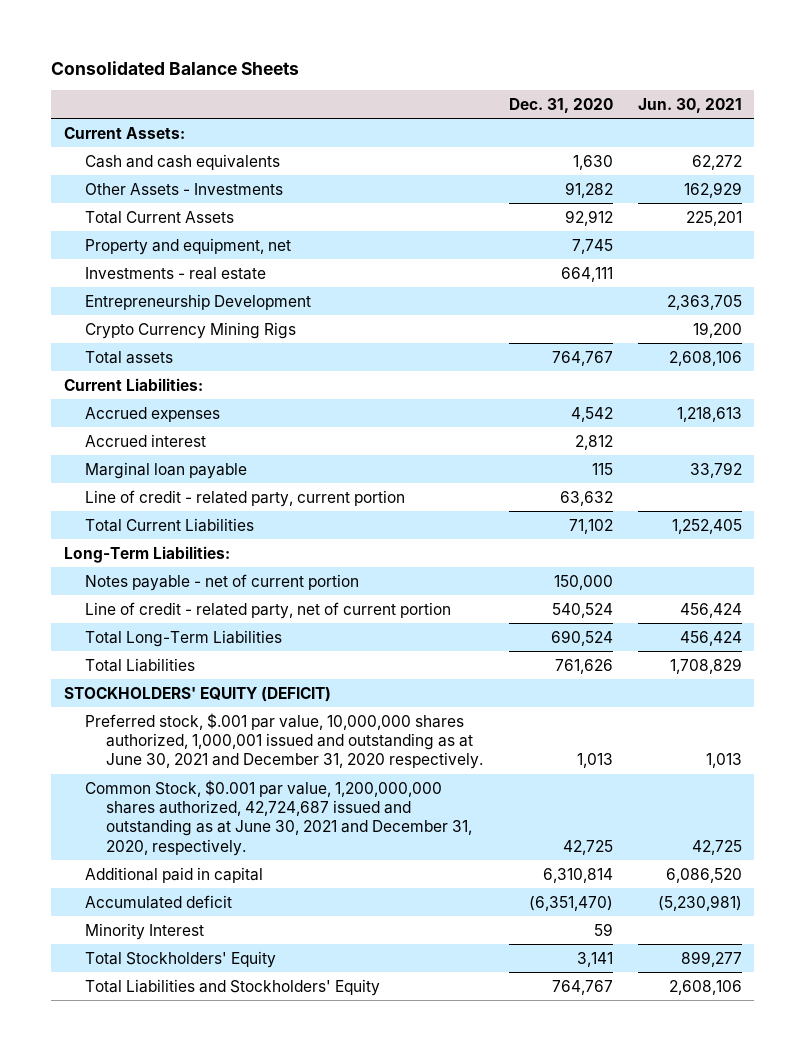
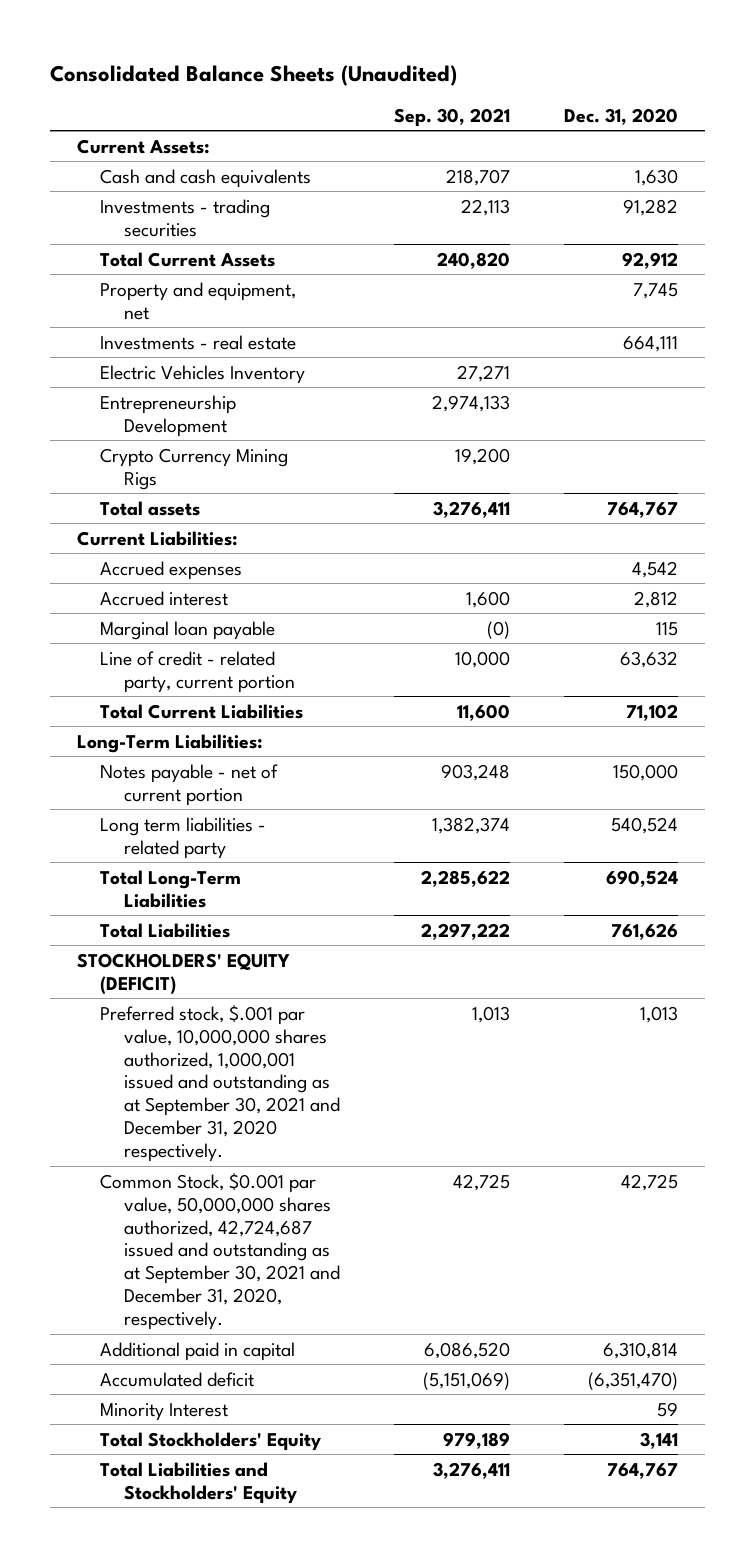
[50,60,299,75] Consolidated Balance Sheets -> [50,64,458,86] Consolidated Balance Sheets (Unaudited)
[637,97,742,113] Jun. 30, 2021 -> none
none -> [393,107,510,127] Sep. 30, 2021
[84,182,283,195] Other Assets - Investments -> [100,198,271,237] Investments - trading securities
none -> [100,364,306,384] Electric Vehicles Inventory
[84,601,451,619] Line of credit - related party, net of current portion -> [100,816,267,859] Long term liabilities - related party
[84,712,484,770] Preferred stock, $.001 par value, 10,000,000 shares authorized, 1,000,001 issued and outstanding as at June 30, 2021 and December 31, 2020 respectively. -> [100,1004,340,1163] Preferred stock, $.001 par value, 10,000,000 shares authorized, 1,000,001 issued and outstanding as at September 30, 2021 and December 31, 2020 respectively.
[84,779,473,856] Common Stock, $0.001 par value, 1,200,000,000 shares authorized, 42,724,687 issued and outstanding as at June 30, 2021 and December 31, 2020, respectively. -> [100,1172,340,1331] Common Stock, $0.001 par value, 50,000,000 shares authorized, 42,724,687 issued and outstanding as at September 30, 2021 and December 31, 2020, respectively.

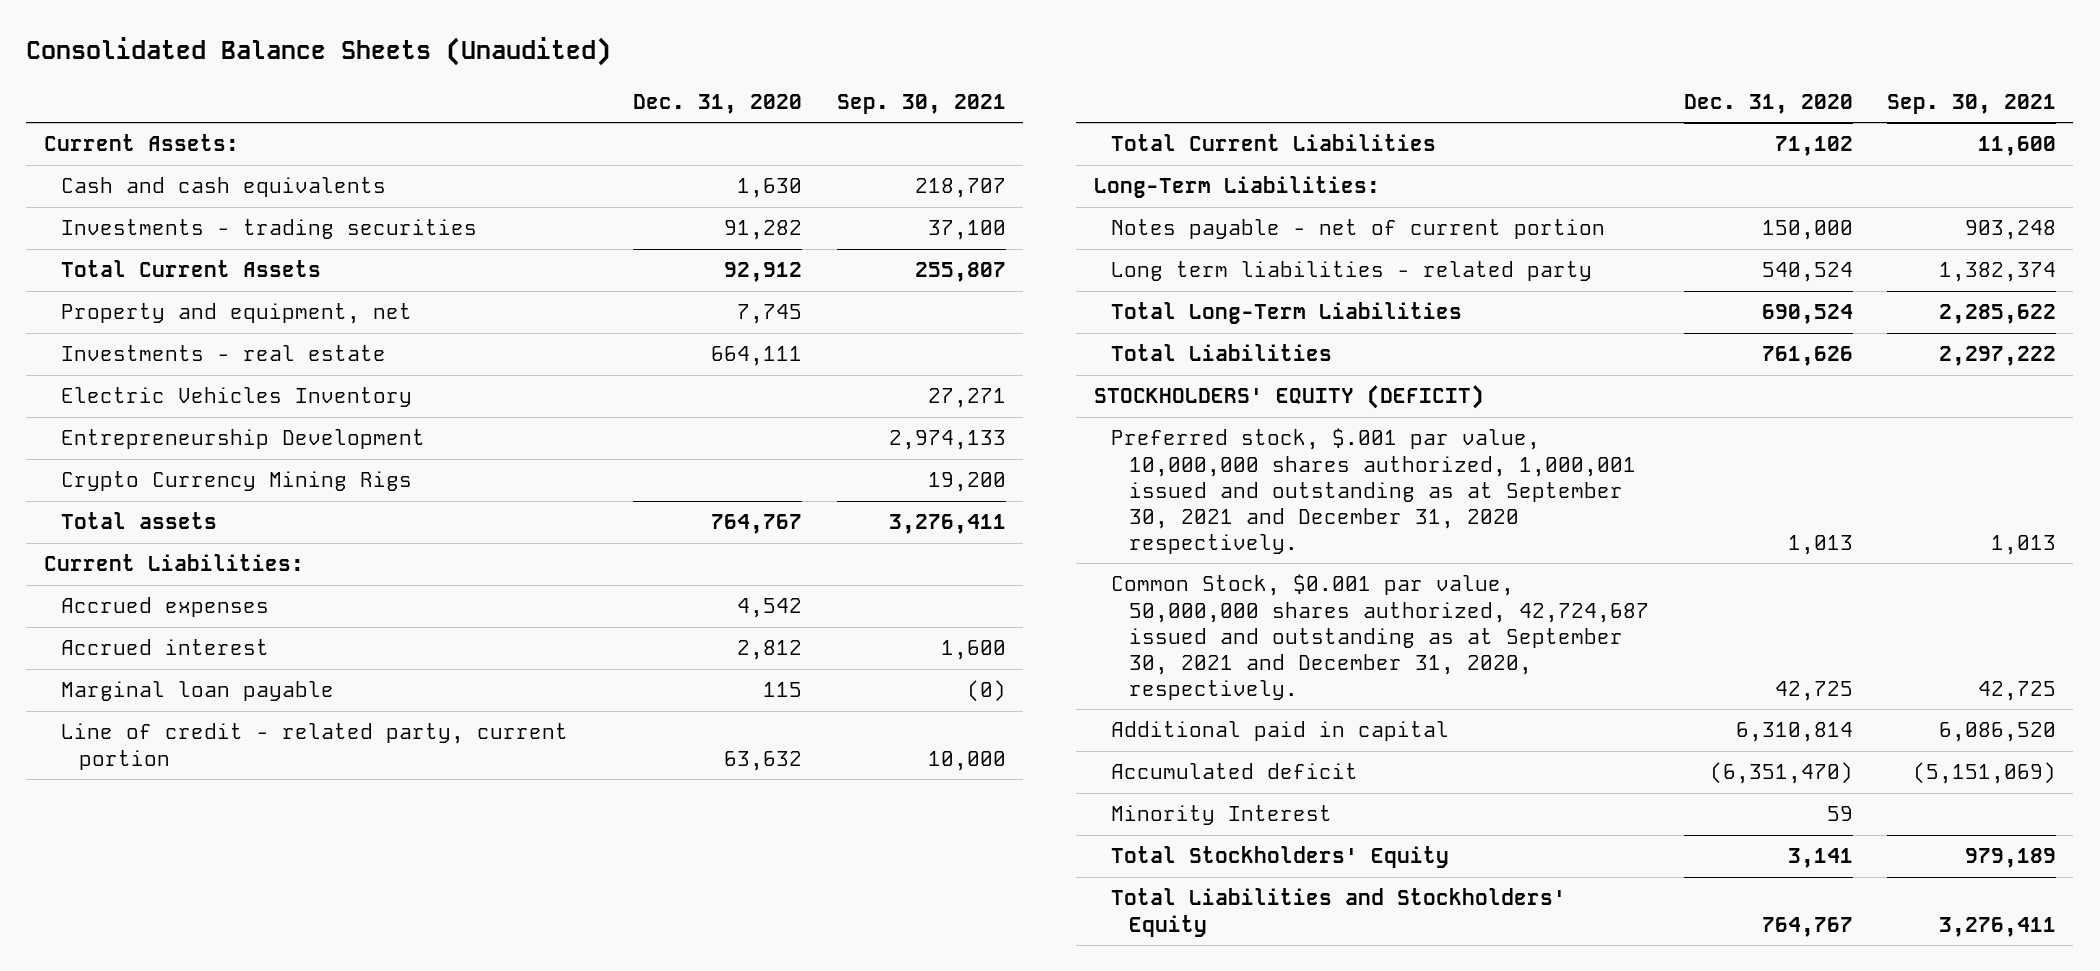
[460,198,510,216] 22,113 -> [927,220,1006,241] 37,100
[436,251,510,269] 240,820 -> [914,262,1006,283] 255,807

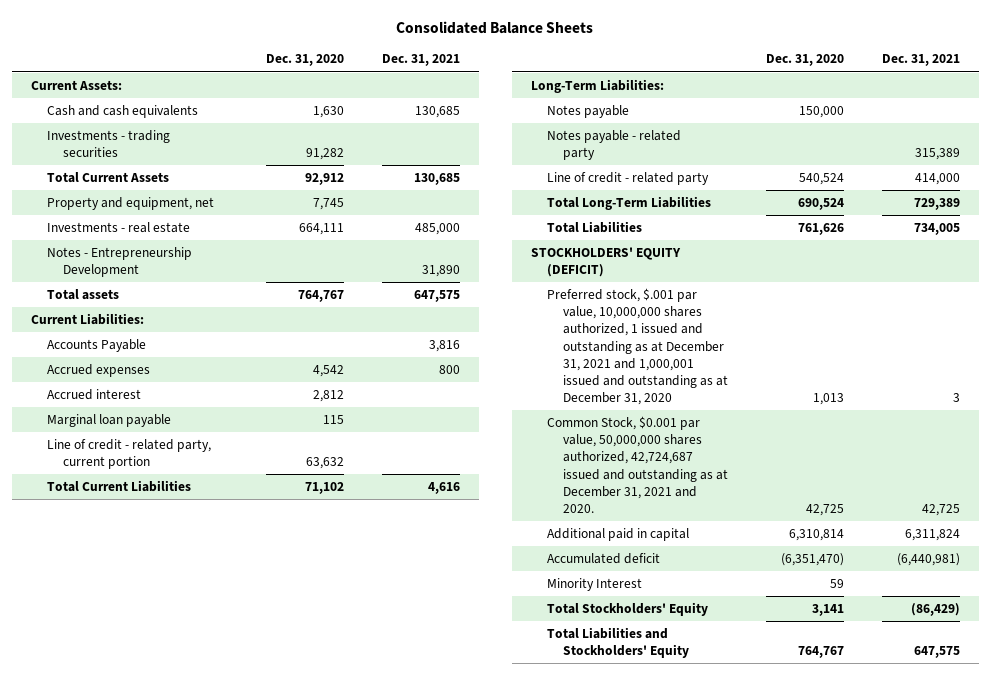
[26,37,612,67] Consolidated Balance Sheets (Unaudited) -> [396,21,594,35] Consolidated Balance Sheets
[836,93,1006,114] Sep. 30, 2021 -> none
none -> [381,54,460,67] Dec. 31, 2021
[61,387,413,408] Electric Vehicles Inventory -> none
[61,471,413,492] Crypto Currency Mining Rigs -> none
[61,429,426,450] Entrepreneurship Development -> [47,246,193,278] Notes - Entrepreneurship Development
none -> [47,338,147,352] Accounts Payable
[1111,219,1606,240] Notes payable - net of current portion -> [546,104,629,118] Notes payable
none -> [546,129,681,161] Notes payable - related party
[1111,261,1593,282] Long term liabilities - related party -> [546,171,709,185] Line of credit - related party
[1111,428,1636,554] Preferred stock, $.001 par value, 10,000,000 shares authorized, 1,000,001 issued and outstanding as at September 30, 2021 and December 31, 2020 respectively. -> [546,287,728,406] Preferred stock, $.001 par value, 10,000,000 shares authorized, 1 issued and outstanding as at December 31, 2021 and 1,000,001 issued and outstanding as at December 31, 2020
[1111,574,1649,700] Common Stock, $0.001 par value, 50,000,000 shares authorized, 42,724,687 issued and outstanding as at September 30, 2021 and December 31, 2020, respectively. -> [546,415,728,513] Common Stock, $0.001 par value, 50,000,000 shares authorized, 42,724,687 issued and outstanding as at December 31, 2021 and 2020.

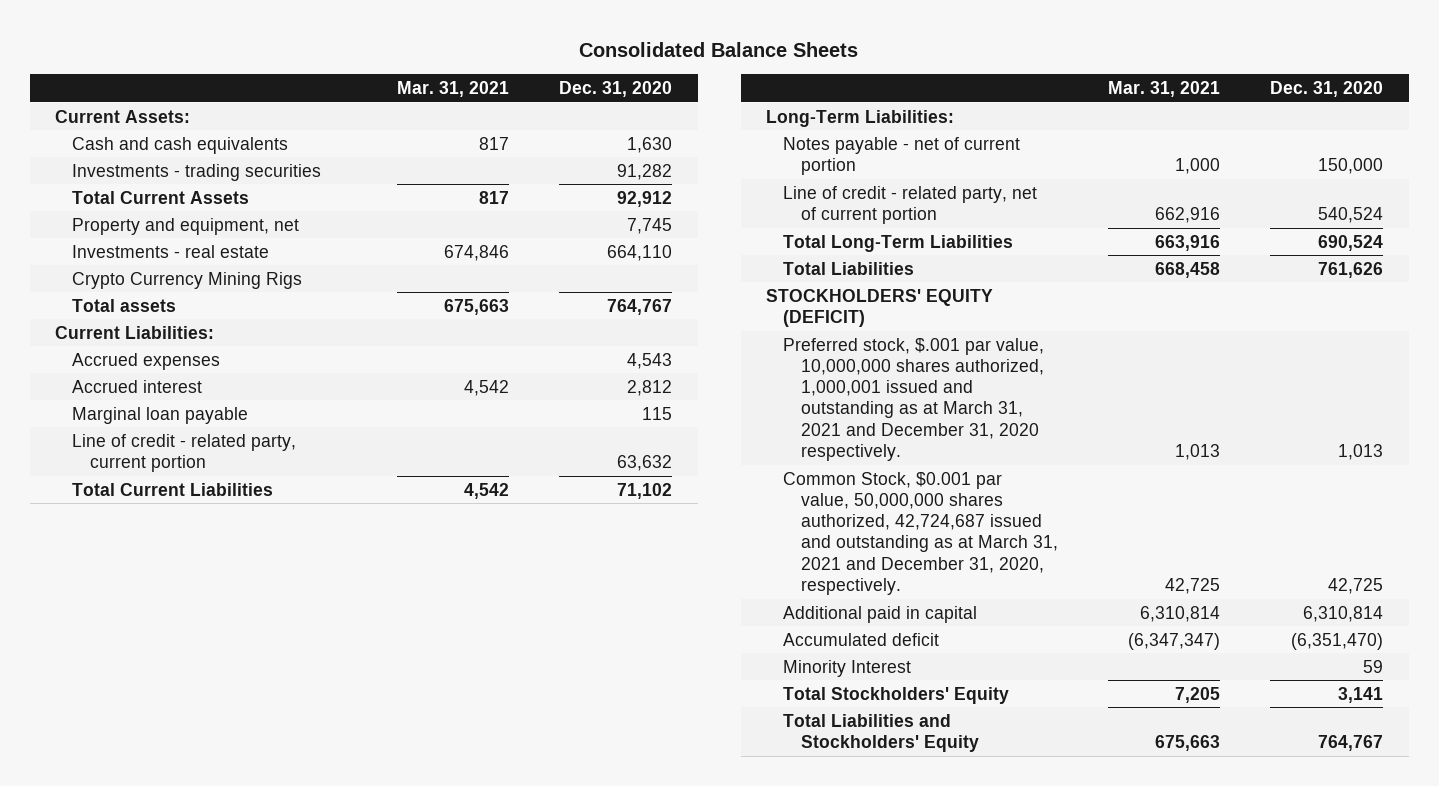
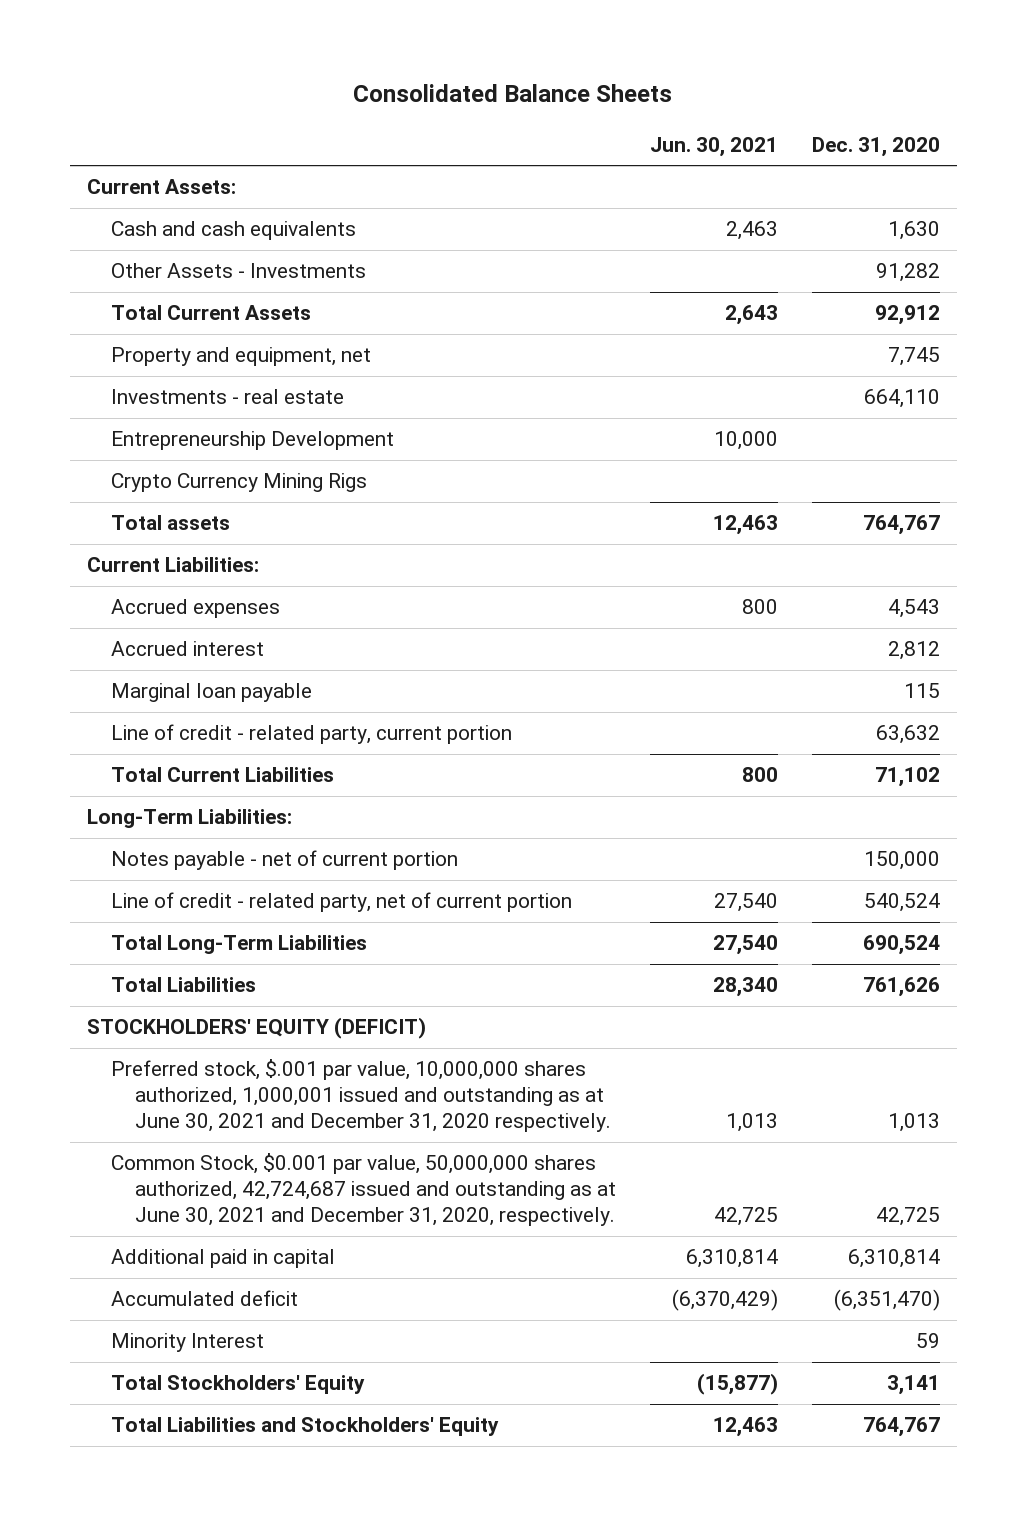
[397,81,510,98] Mar. 31, 2021 -> none
none -> [649,136,778,157] Jun. 30, 2021
[72,163,322,181] Investments - trading securities -> [110,263,366,279] Other Assets - Investments
none -> [110,431,394,451] Entrepreneurship Development
[783,337,1045,461] Preferred stock, $.001 par value, 10,000,000 shares authorized, 1,000,001 issued and outstanding as at March 31, 2021 and December 31, 2020 respectively. -> [110,1059,611,1133] Preferred stock, $.001 par value, 10,000,000 shares authorized, 1,000,001 issued and outstanding as at June 30, 2021 and December 31, 2020 respectively.
[783,471,1058,595] Common Stock, $0.001 par value, 50,000,000 shares authorized, 42,724,687 issued and outstanding as at March 31, 2021 and December 31, 2020, respectively. -> [110,1153,616,1227] Common Stock, $0.001 par value, 50,000,000 shares authorized, 42,724,687 issued and outstanding as at June 30, 2021 and December 31, 2020, respectively.

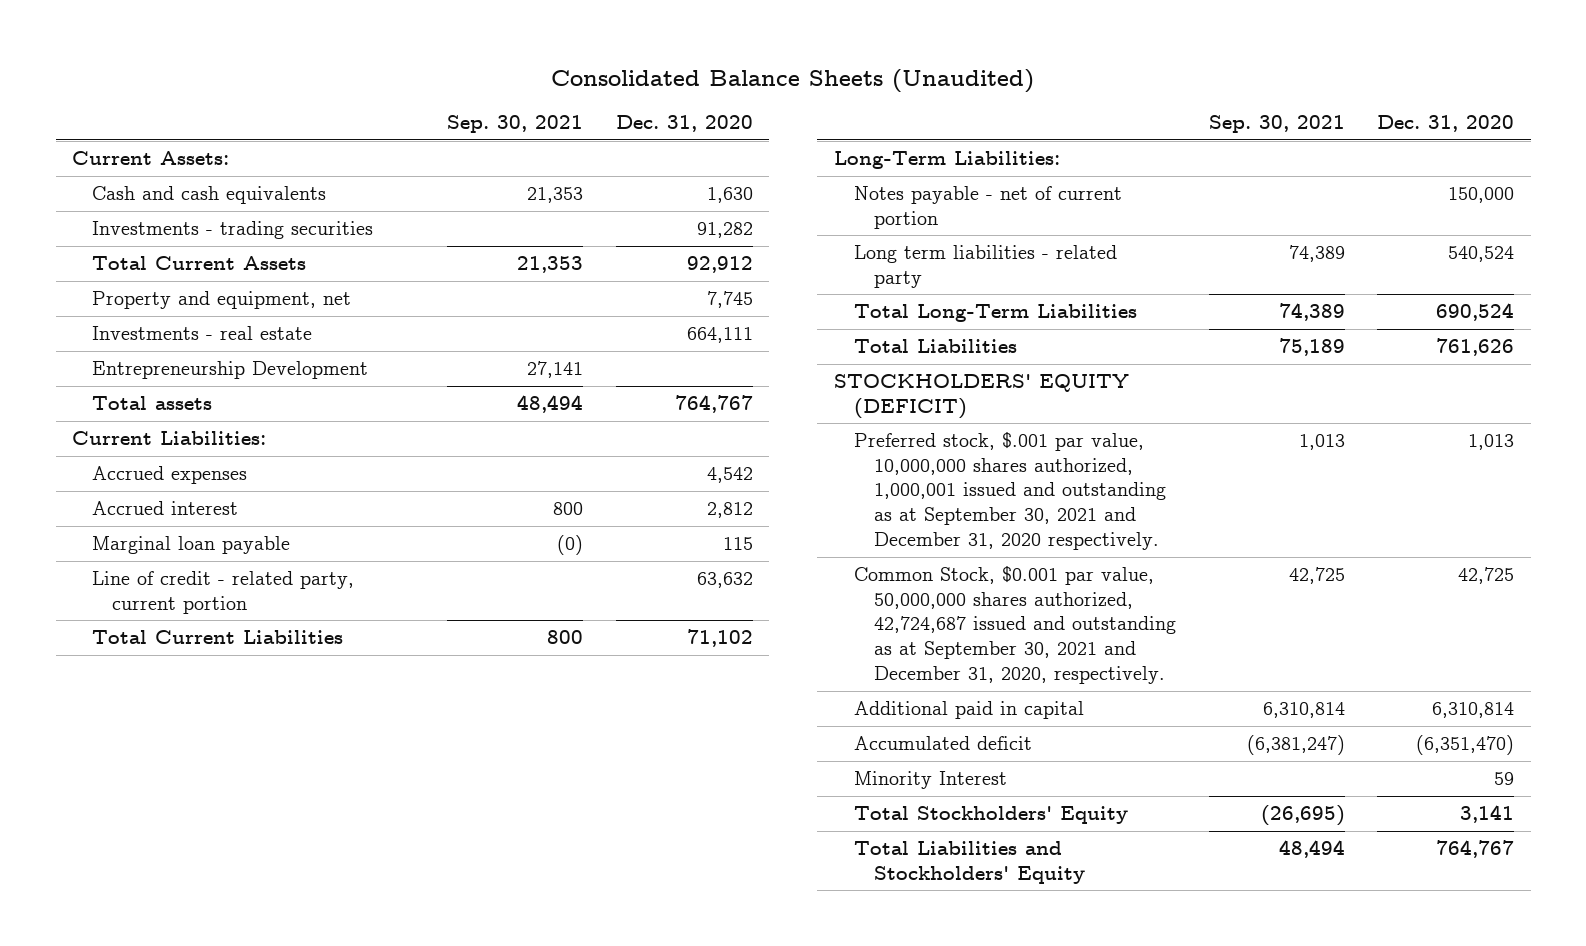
[353,84,673,103] Consolidated Balance Sheets -> [551,68,1035,93] Consolidated Balance Sheets (Unaudited)
[649,136,778,157] Jun. 30, 2021 -> none
none -> [446,115,583,134] Sep. 30, 2021
[110,263,366,279] Other Assets - Investments -> [92,221,374,240] Investments - trading securities
[863,389,940,409] 664,110 -> [686,327,753,344] 664,111
[110,473,367,493] Crypto Currency Mining Rigs -> none
[887,599,940,619] 4,543 -> [706,467,753,484] 4,542
[110,892,572,913] Line of credit - related party, net of current portion -> [853,245,1117,288] Long term liabilities - related party
[110,1059,611,1133] Preferred stock, $.001 par value, 10,000,000 shares authorized, 1,000,001 issued and outstanding as at June 30, 2021 and December 31, 2020 respectively. -> [853,432,1167,550] Preferred stock, $.001 par value, 10,000,000 shares authorized, 1,000,001 issued and outstanding as at September 30, 2021 and December 31, 2020 respectively.
[110,1153,616,1227] Common Stock, $0.001 par value, 50,000,000 shares authorized, 42,724,687 issued and outstanding as at June 30, 2021 and December 31, 2020, respectively. -> [853,566,1177,684] Common Stock, $0.001 par value, 50,000,000 shares authorized, 42,724,687 issued and outstanding as at September 30, 2021 and December 31, 2020, respectively.

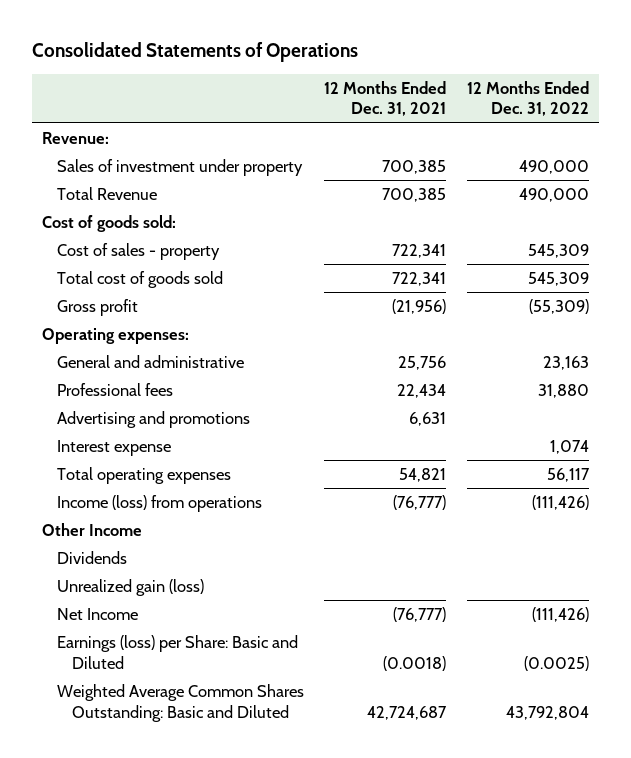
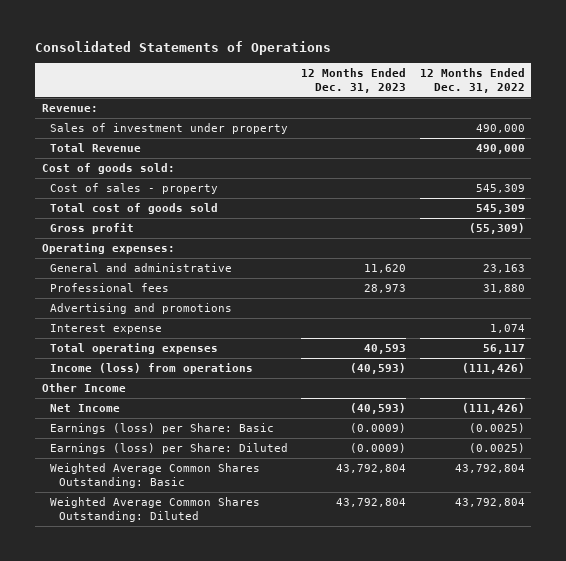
[324,80,447,117] 12 Months Ended Dec. 31, 2021 -> none
none -> [301,68,407,94] 12 Months Ended Dec. 31, 2023
[56,551,127,565] Dividends -> none
[56,579,204,597] Unrealized gain (loss) -> none
[56,635,298,669] Earnings (loss) per Share: Basic and Diluted -> [50,422,275,434] Earnings (loss) per Share: Basic
none -> [50,442,289,454] Earnings (loss) per Share: Diluted
[56,684,304,722] Weighted Average Common Shares Outstanding: Basic and Diluted -> [50,462,261,488] Weighted Average Common Shares Outstanding: Basic
none -> [50,496,261,522] Weighted Average Common Shares Outstanding: Diluted

